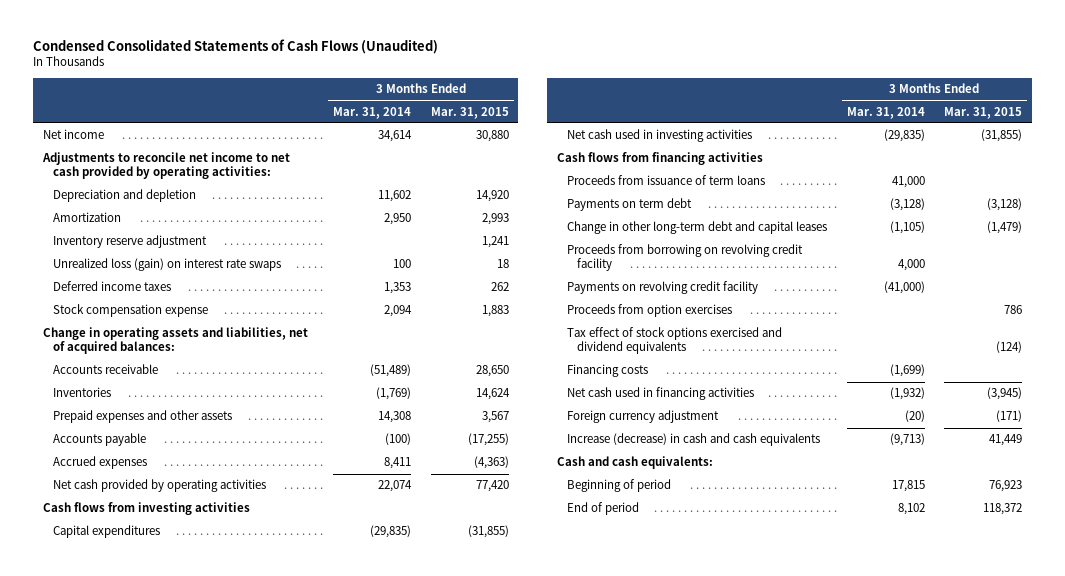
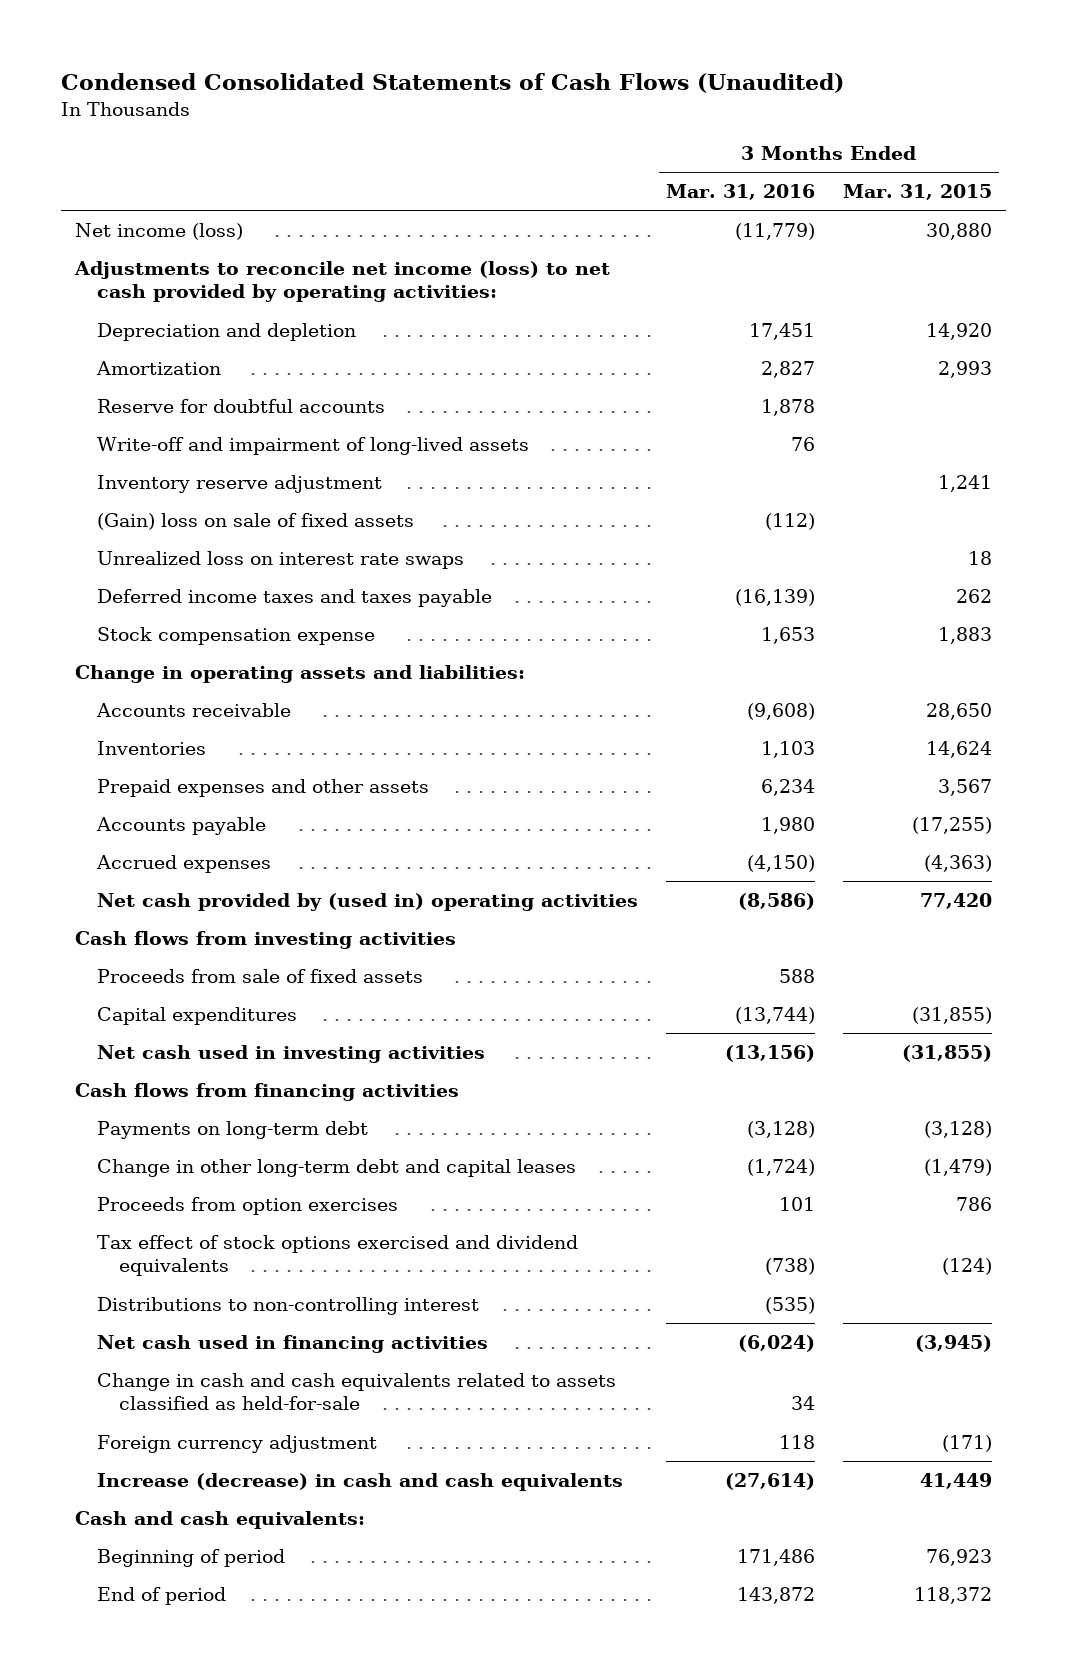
[332,106,411,119] Mar. 31, 2014 -> none
none -> [665,183,815,200] Mar. 31, 2016
[43,129,105,140] Net income -> [75,222,244,240] Net income (loss)
[42,152,291,180] Adjustments to reconcile net income to net cash provided by operating activities: -> [74,260,611,303] Adjustments to reconcile net income (loss) to net cash provided by operating activities:
none -> [96,398,385,413] Reserve for doubtful accounts
none -> [96,436,529,455] Write-off and impairment of long-lived assets
none -> [96,512,414,530] (Gain) loss on sale of fixed assets
[53,258,282,272] Unrealized loss (gain) on interest rate swaps -> [96,550,464,569] Unrealized loss on interest rate swaps
[53,281,172,292] Deferred income taxes -> [96,588,492,607] Deferred income taxes and taxes payable
[43,327,309,355] Change in operating assets and liabilities, net of acquired balances: -> [75,664,526,683] Change in operating assets and liabilities:
[53,479,267,493] Net cash provided by operating activities -> [96,892,638,911] Net cash provided by (used in) operating activities
none -> [96,968,423,983] Proceeds from sale of fixed assets
[566,175,765,186] Proceeds from issuance of term loans -> none
[566,198,692,212] Payments on term debt -> [96,1120,368,1139] Payments on long-term debt
[566,244,803,272] Proceeds from borrowing on revolving credit facility -> none
[566,281,758,295] Payments on revolving credit facility -> none
[566,364,648,378] Financing costs -> none
none -> [96,1296,479,1315] Distributions to non-controlling interest
none -> [96,1372,616,1411] Change in cash and cash equivalents related to assets classified as held-for-sale

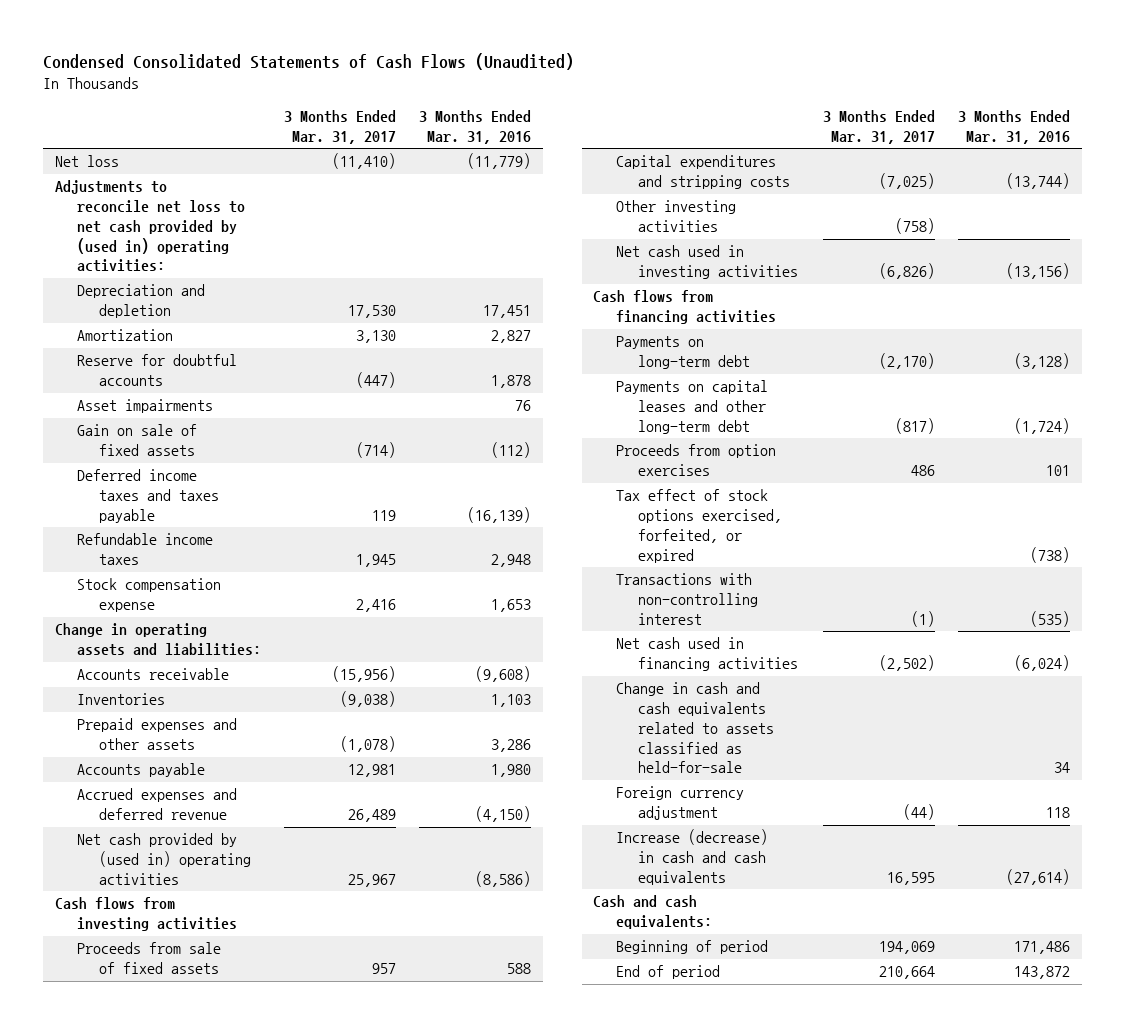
[843,183,993,200] Mar. 31, 2015 -> none
none -> [283,110,396,144] 3 Months Ended Mar. 31, 2017
[75,222,244,240] Net income (loss) -> [54,155,119,168] Net loss
[74,260,611,303] Adjustments to reconcile net income (loss) to net cash provided by operating activities: -> [54,180,245,273] Adjustments to reconcile net loss to net cash provided by (used in) operating activities:
[96,436,529,455] Write-off and impairment of long-lived assets -> none
[96,474,382,493] Inventory reserve adjustment -> none
[96,550,464,569] Unrealized loss on interest rate swaps -> none
none -> [76,399,213,414] Asset impairments
[96,512,414,530] (Gain) loss on sale of fixed assets -> [76,424,197,457] Gain on sale of fixed assets
none -> [76,533,213,566] Refundable income taxes
[760,778,815,796] 6,234 -> [491,739,532,753] 3,286
[95,854,271,873] Accrued expenses -> [76,788,237,821] Accrued expenses and deferred revenue
[96,1006,297,1025] Capital expenditures -> [615,155,790,190] Capital expenditures and stripping costs
none -> [615,200,736,233] Other investing activities
[96,1158,576,1177] Change in other long-term debt and capital leases -> [615,380,768,434] Payments on capital leases and other long-term debt
[96,1234,578,1277] Tax effect of stock options exercised and dividend equivalents -> [615,489,782,563] Tax effect of stock options exercised, forfeited, or expired
[96,1296,479,1315] Distributions to non-controlling interest -> [615,573,758,625] Transactions with non-controlling interest

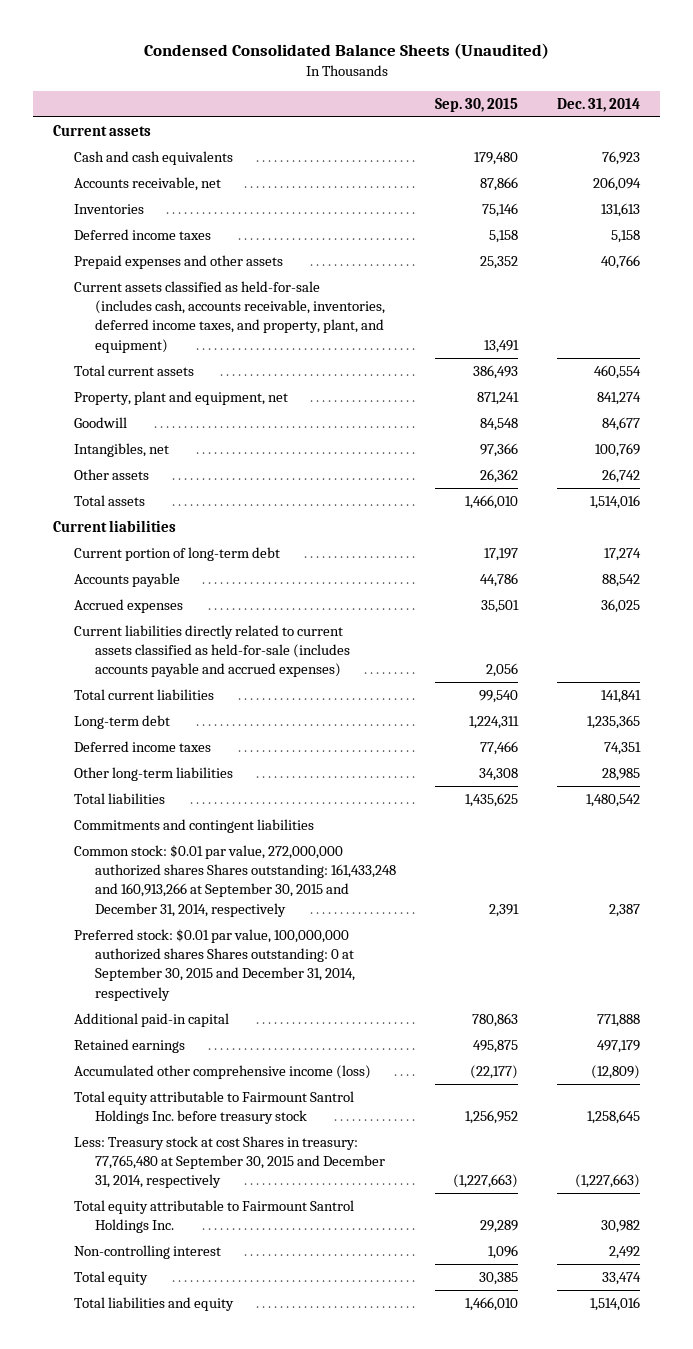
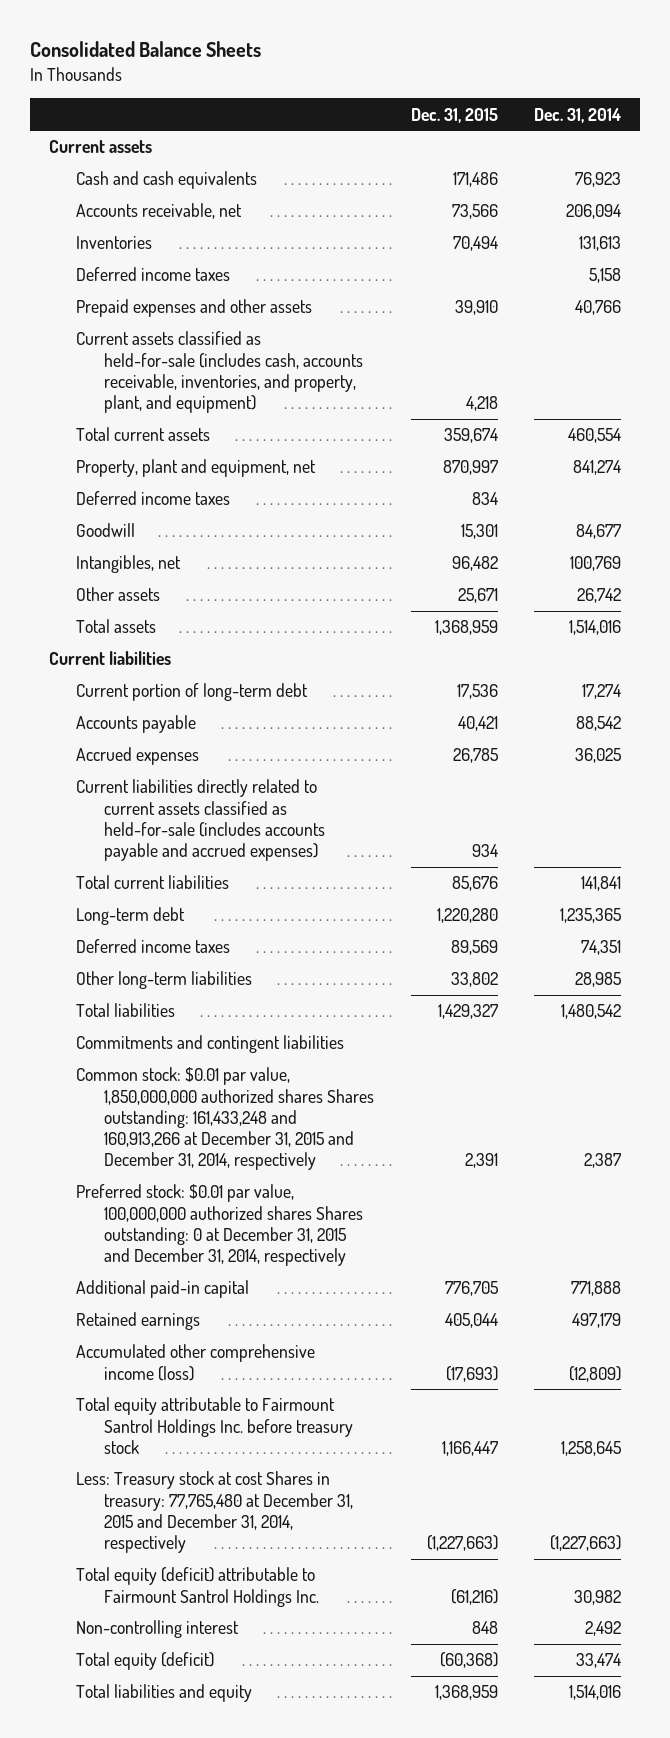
[143,42,549,59] Condensed Consolidated Balance Sheets (Unaudited) -> [30,41,262,58] Consolidated Balance Sheets
[435,97,519,112] Sep. 30, 2015 -> none
none -> [410,107,498,123] Dec. 31, 2015
[73,281,385,353] Current assets classified as held-for-sale (includes cash, accounts receivable, inventories, deferred income taxes, and property, plant, and equipment) -> [76,331,363,413] Current assets classified as held-for-sale (includes cash, accounts receivable, inventories, and property, plant, and equipment)
none -> [76,491,231,506] Deferred income taxes
[73,845,396,917] Common stock: $0.01 par value, 272,000,000 authorized shares Shares outstanding: 161,433,248 and 160,913,266 at September 30, 2015 and December 31, 2014, respectively -> [76,1067,374,1171] Common stock: $0.01 par value, 1,850,000,000 authorized shares Shares outstanding: 161,433,248 and 160,913,266 at December 31, 2015 and December 31, 2014, respectively
[73,929,355,1001] Preferred stock: $0.01 par value, 100,000,000 authorized shares Shares outstanding: 0 at September 30, 2015 and December 31, 2014, respectively -> [76,1184,363,1266] Preferred stock: $0.01 par value, 100,000,000 authorized shares Shares outstanding: 0 at December 31, 2015 and December 31, 2014, respectively
[73,1136,385,1189] Less: Treasury stock at cost Shares in treasury: 77,765,480 at September 30, 2015 and December 31, 2014, respectively -> [76,1471,353,1553] Less: Treasury stock at cost Shares in treasury: 77,765,480 at December 31, 2015 and December 31, 2014, respectively
[73,1200,354,1234] Total equity attributable to Fairmount Santrol Holdings Inc. -> [76,1567,319,1607] Total equity (deficit) attributable to Fairmount Santrol Holdings Inc.
[73,1271,148,1286] Total equity -> [76,1652,215,1671] Total equity (deficit)

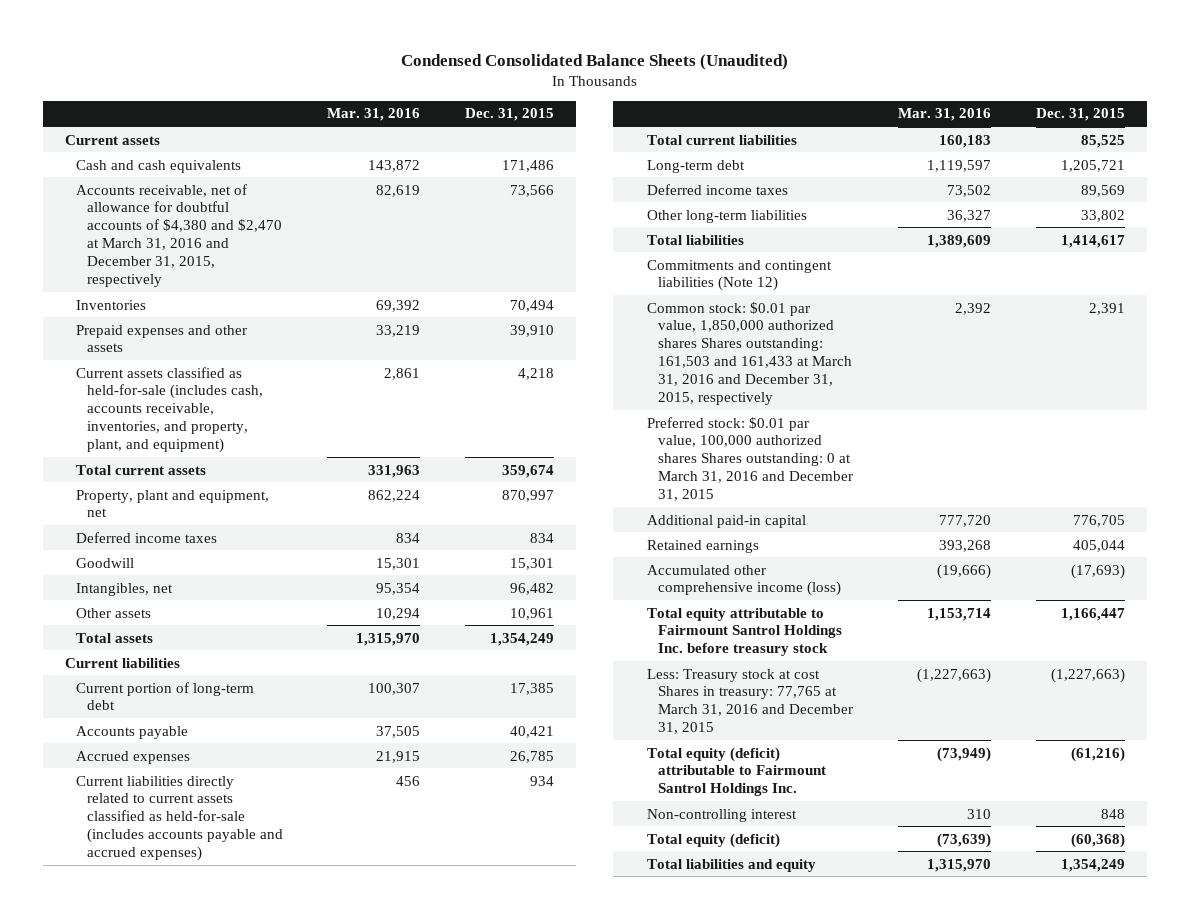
[30,41,262,58] Consolidated Balance Sheets -> [400,53,788,70] Condensed Consolidated Balance Sheets (Unaudited)
[534,107,622,123] Dec. 31, 2014 -> none
none -> [327,108,421,122] Mar. 31, 2016
[76,203,243,220] Accounts receivable, net -> [75,183,282,288] Accounts receivable, net of allowance for doubtful accounts of $4,380 and $2,470 at March 31, 2016 and December 31, 2015, respectively
[76,267,231,282] Deferred income taxes -> none
[457,588,498,604] 25,671 -> [509,607,554,620] 10,961
[434,620,498,636] 1,368,959 -> [489,632,554,646] 1,354,249
[456,684,498,700] 17,536 -> [509,682,554,695] 17,385
[451,876,498,892] 85,676 -> [1080,134,1125,148] 85,525
[436,908,498,924] 1,220,280 -> [1060,159,1125,172] 1,205,721
[437,1004,498,1020] 1,429,327 -> [1060,234,1125,248] 1,414,617
[76,1035,345,1054] Commitments and contingent liabilities -> [646,259,832,292] Commitments and contingent liabilities (Note 12)
[76,1067,374,1171] Common stock: $0.01 par value, 1,850,000,000 authorized shares Shares outstanding: 161,433,248 and 160,913,266 at December 31, 2015 and December 31, 2014, respectively -> [646,301,852,406] Common stock: $0.01 par value, 1,850,000 authorized shares Shares outstanding: 161,503 and 161,433 at March 31, 2016 and December 31, 2015, respectively
[76,1184,363,1266] Preferred stock: $0.01 par value, 100,000,000 authorized shares Shares outstanding: 0 at December 31, 2015 and December 31, 2014, respectively -> [646,416,853,502] Preferred stock: $0.01 par value, 100,000 authorized shares Shares outstanding: 0 at March 31, 2016 and December 31, 2015
[76,1471,353,1553] Less: Treasury stock at cost Shares in treasury: 77,765,480 at December 31, 2015 and December 31, 2014, respectively -> [646,668,853,735] Less: Treasury stock at cost Shares in treasury: 77,765 at March 31, 2016 and December 31, 2015
[434,1685,498,1701] 1,368,959 -> [1060,858,1125,872] 1,354,249

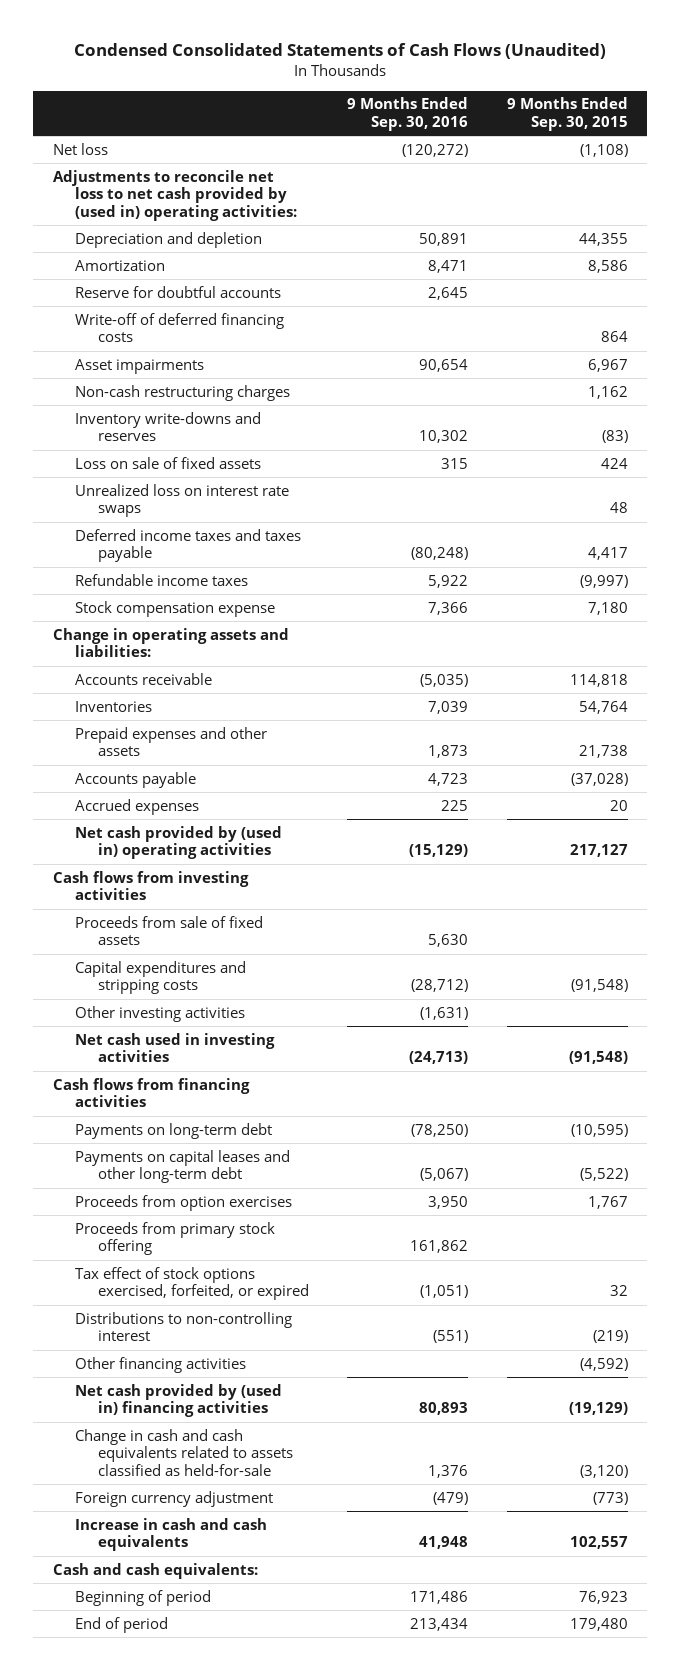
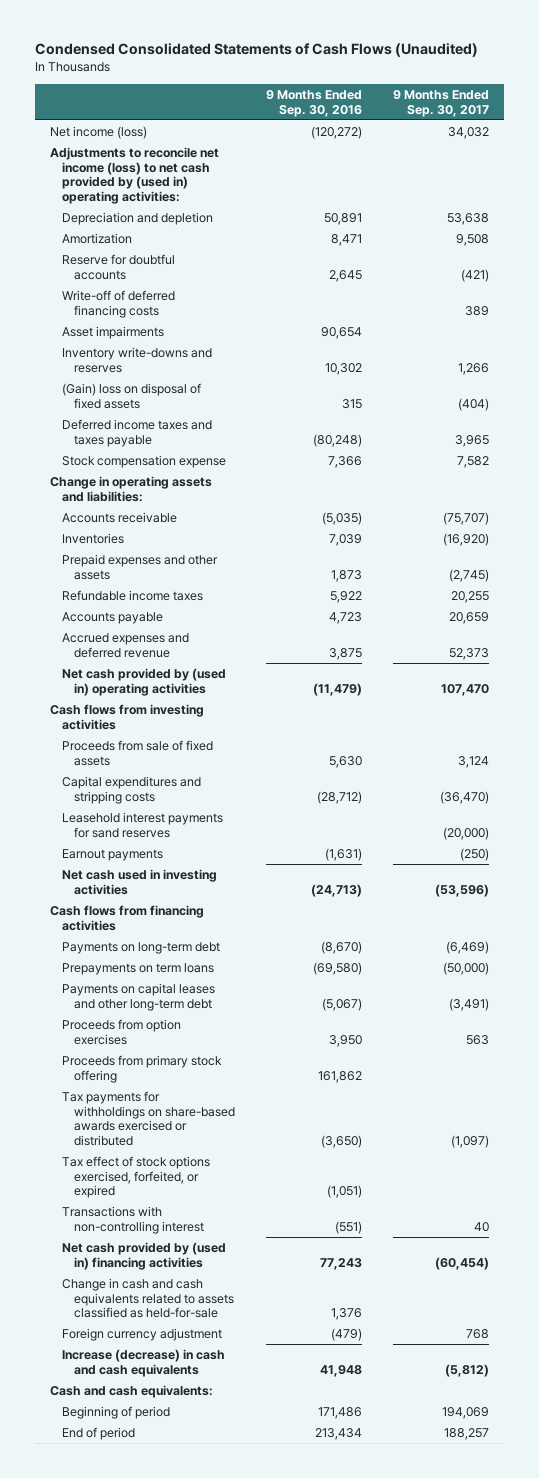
[506,97,628,132] 9 Months Ended Sep. 30, 2015 -> none
none -> [392,90,489,117] 9 Months Ended Sep. 30, 2017
[52,142,108,155] Net loss -> [49,126,147,140] Net income (loss)
[52,169,298,222] Adjustments to reconcile net loss to net cash provided by (used in) operating activities: -> [49,147,219,204] Adjustments to reconcile net income (loss) to net cash provided by (used in) operating activities:
[75,384,291,401] Non-cash restructuring charges -> none
[75,483,290,518] Unrealized loss on interest rate swaps -> none
[75,456,262,469] Loss on sale of fixed assets -> [62,383,202,409] (Gain) loss on disposal of fixed assets
[75,573,249,586] Refundable income taxes -> [62,590,204,602] Refundable income taxes
[75,798,200,815] Accrued expenses -> none
none -> [62,633,190,658] Accrued expenses and deferred revenue
[409,844,469,858] (15,129) -> [313,682,363,696] (11,479)
none -> [62,812,224,838] Leasehold interest payments for sand reserves
[75,1005,246,1022] Other investing activities -> [62,849,164,862] Earnout payments
[411,1123,469,1137] (78,250) -> [321,941,363,955] (8,670)
none -> [62,963,215,976] Prepayments on term loans
none -> [62,1091,236,1146] Tax payments for withholdings on share-based awards exercised or distributed
[75,1356,247,1373] Other financing activities -> none
[75,1311,293,1342] Distributions to non-controlling interest -> [62,1206,205,1234] Transactions with non-controlling interest
[419,1402,469,1416] 80,893 -> [320,1257,363,1270] 77,243
[75,1517,268,1552] Increase in cash and cash equivalents -> [62,1349,226,1377] Increase (decrease) in cash and cash equivalents

